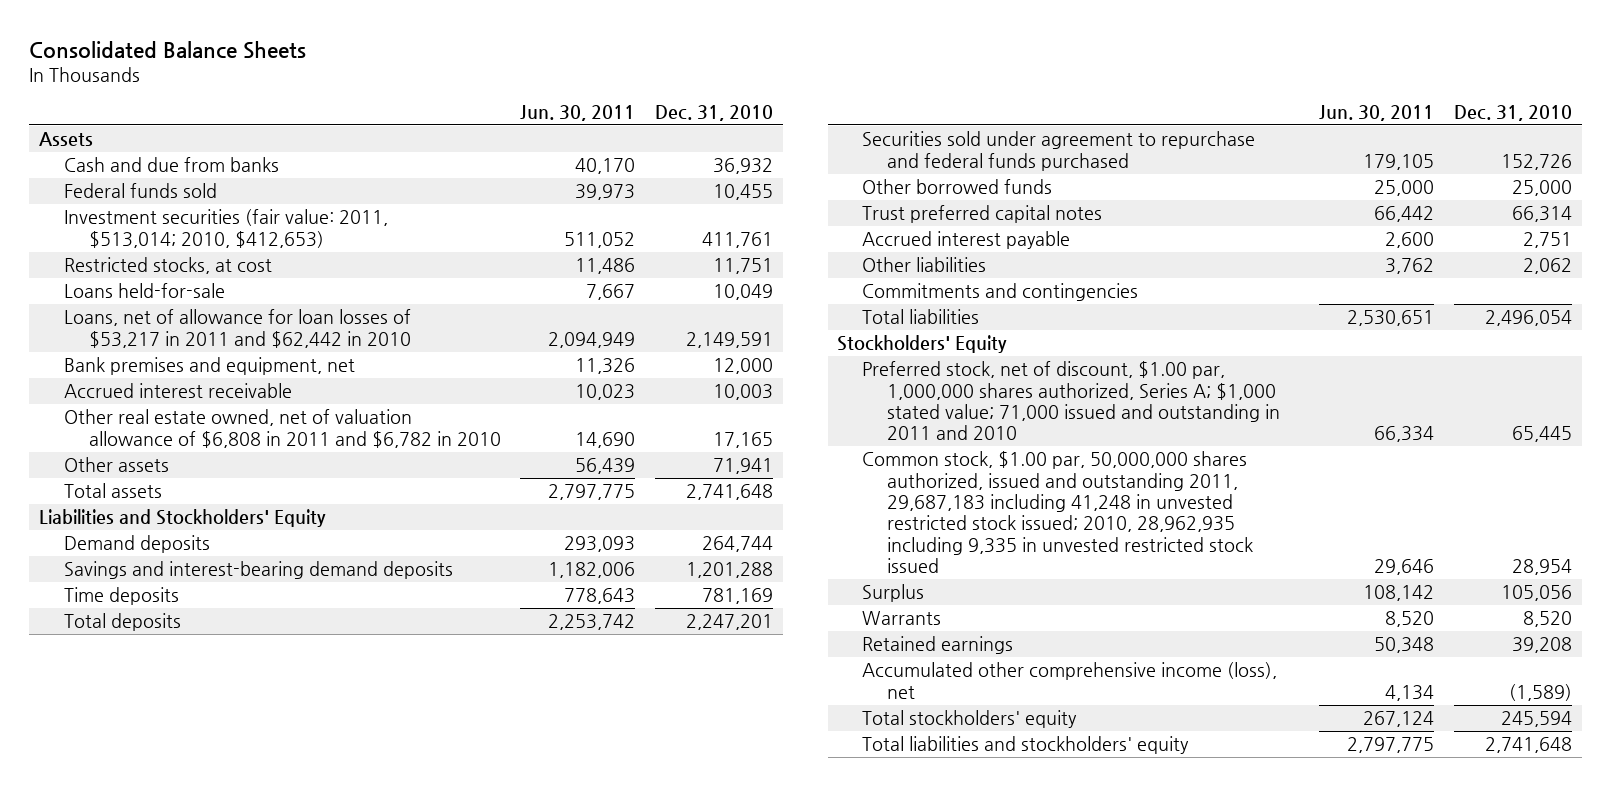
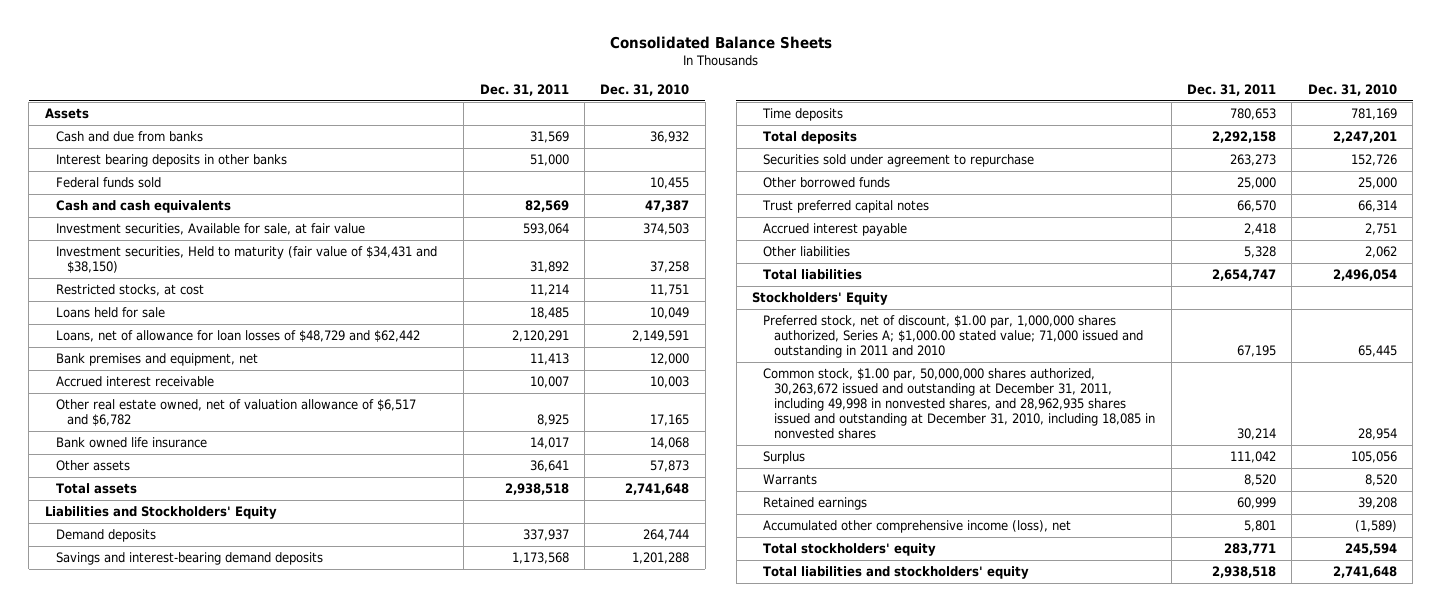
[520,105,636,122] Jun. 30, 2011 -> none
none -> [479,83,569,96] Dec. 31, 2011
none -> [55,154,287,168] Interest bearing deposits in other banks
[63,209,388,248] Investment securities (fair value: 2011, $513,014; 2010, $412,653) -> none
none -> [55,200,231,214] Cash and cash equivalents
none -> [55,223,365,236] Investment securities, Available for sale, at fair value
none -> [55,246,437,274] Investment securities, Held to maturity (fair value of $34,431 and $38,150)
[63,283,225,299] Loans held-for-sale -> [55,307,165,319] Loans held for sale
[63,309,411,348] Loans, net of allowance for loan losses of $53,217 in 2011 and $62,442 in 2010 -> [55,330,420,343] Loans, net of allowance for loan losses of $48,729 and $62,442
[63,409,501,448] Other real estate owned, net of valuation allowance of $6,808 in 2011 and $6,782 in 2010 -> [55,399,416,427] Other real estate owned, net of valuation allowance of $6,517 and $6,782
none -> [55,437,207,449] Bank owned life insurance
[712,458,773,475] 71,941 -> [650,460,690,473] 57,873
[862,131,1256,171] Securities sold under agreement to repurchase and federal funds purchased -> [763,154,1035,168] Securities sold under agreement to repurchase
[862,283,1139,302] Commitments and contingencies -> none
[862,361,1281,441] Preferred stock, net of discount, $1.00 par, 1,000,000 shares authorized, Series A; $1,000 stated value; 71,000 issued and outstanding in 2011 and 2010 -> [763,315,1144,359] Preferred stock, net of discount, $1.00 par, 1,000,000 shares authorized, Series A; $1,000.00 stated value; 71,000 issued and outstanding in 2011 and 2010
[862,451,1254,574] Common stock, $1.00 par, 50,000,000 shares authorized, issued and outstanding 2011, 29,687,183 including 41,248 in unvested restricted stock issued; 2010, 28,962,935 including 9,335 in unvested restricted stock issued -> [763,368,1156,440] Common stock, $1.00 par, 50,000,000 shares authorized, 30,263,672 issued and outstanding at December 31, 2011, including 49,998 in nonvested shares, and 28,962,935 shares issued and outstanding at December 31, 2010, including 18,085 in nonvested shares

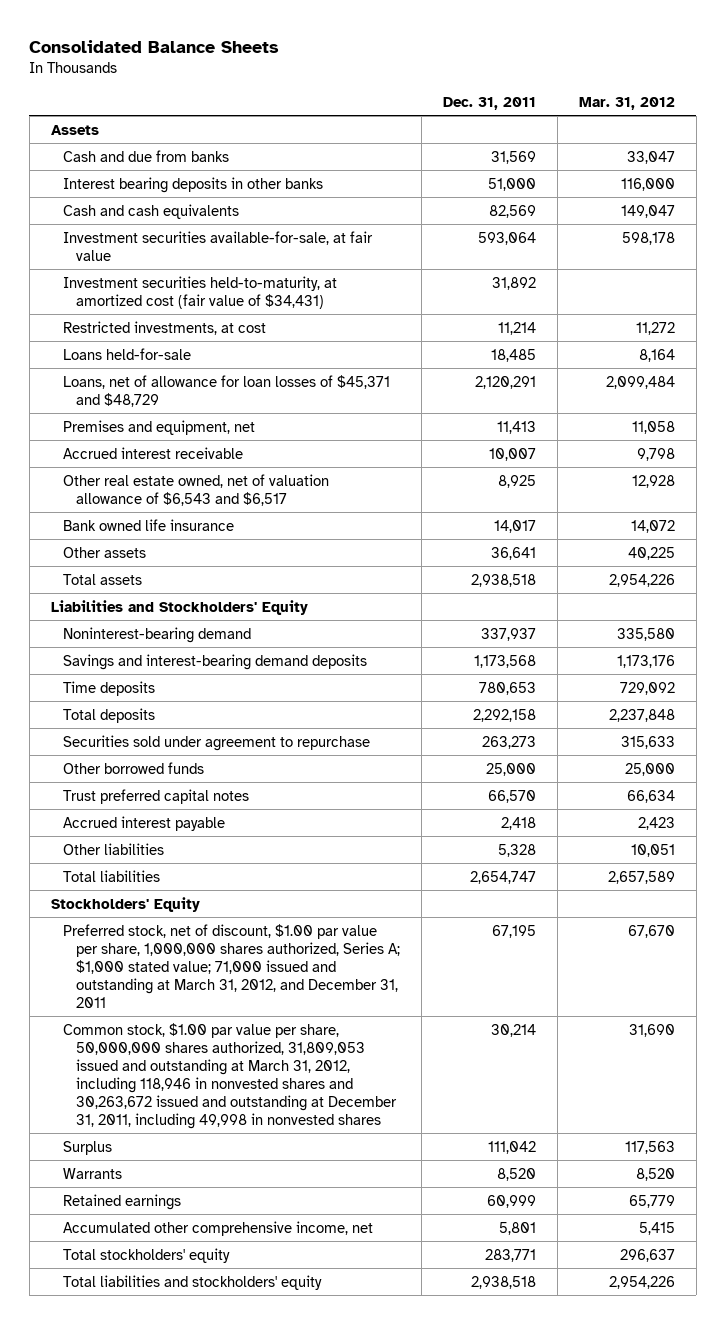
[600,83,690,96] Dec. 31, 2010 -> none
none -> [578,97,675,111] Mar. 31, 2012
[55,177,161,189] Federal funds sold -> none
[55,223,365,236] Investment securities, Available for sale, at fair value -> [63,230,374,261] Investment securities available-for-sale, at fair value
[55,246,437,274] Investment securities, Held to maturity (fair value of $34,431 and $38,150) -> [63,275,338,309] Investment securities held-to-maturity, at amortized cost (fair value of $34,431)
[55,284,204,297] Restricted stocks, at cost -> [63,320,267,335] Restricted investments, at cost
[55,307,165,319] Loans held for sale -> [63,347,192,360] Loans held-for-sale
[55,330,420,343] Loans, net of allowance for loan losses of $48,729 and $62,442 -> [63,374,391,407] Loans, net of allowance for loan losses of $45,371 and $48,729
[55,353,258,367] Bank premises and equipment, net -> [63,419,256,435] Premises and equipment, net
[55,399,416,427] Other real estate owned, net of valuation allowance of $6,517 and $6,782 -> [63,473,330,506] Other real estate owned, net of valuation allowance of $6,543 and $6,517
[55,529,156,543] Demand deposits -> [63,626,252,643] Noninterest-bearing demand
[763,315,1144,359] Preferred stock, net of discount, $1.00 par, 1,000,000 shares authorized, Series A; $1,000.00 stated value; 71,000 issued and outstanding in 2011 and 2010 -> [63,923,401,1009] Preferred stock, net of discount, $1.00 par value per share, 1,000,000 shares authorized, Series A; $1,000 stated value; 71,000 issued and outstanding at March 31, 2012, and December 31, 2011
[763,368,1156,440] Common stock, $1.00 par, 50,000,000 shares authorized, 30,263,672 issued and outstanding at December 31, 2011, including 49,998 in nonvested shares, and 28,962,935 shares issued and outstanding at December 31, 2010, including 18,085 in nonvested shares -> [63,1022,398,1130] Common stock, $1.00 par value per share, 50,000,000 shares authorized, 31,809,053 issued and outstanding at March 31, 2012, including 118,946 in nonvested shares and 30,263,672 issued and outstanding at December 31, 2011, including 49,998 in nonvested shares
[763,520,1072,534] Accumulated other comprehensive income (loss), net -> [63,1220,374,1236] Accumulated other comprehensive income, net

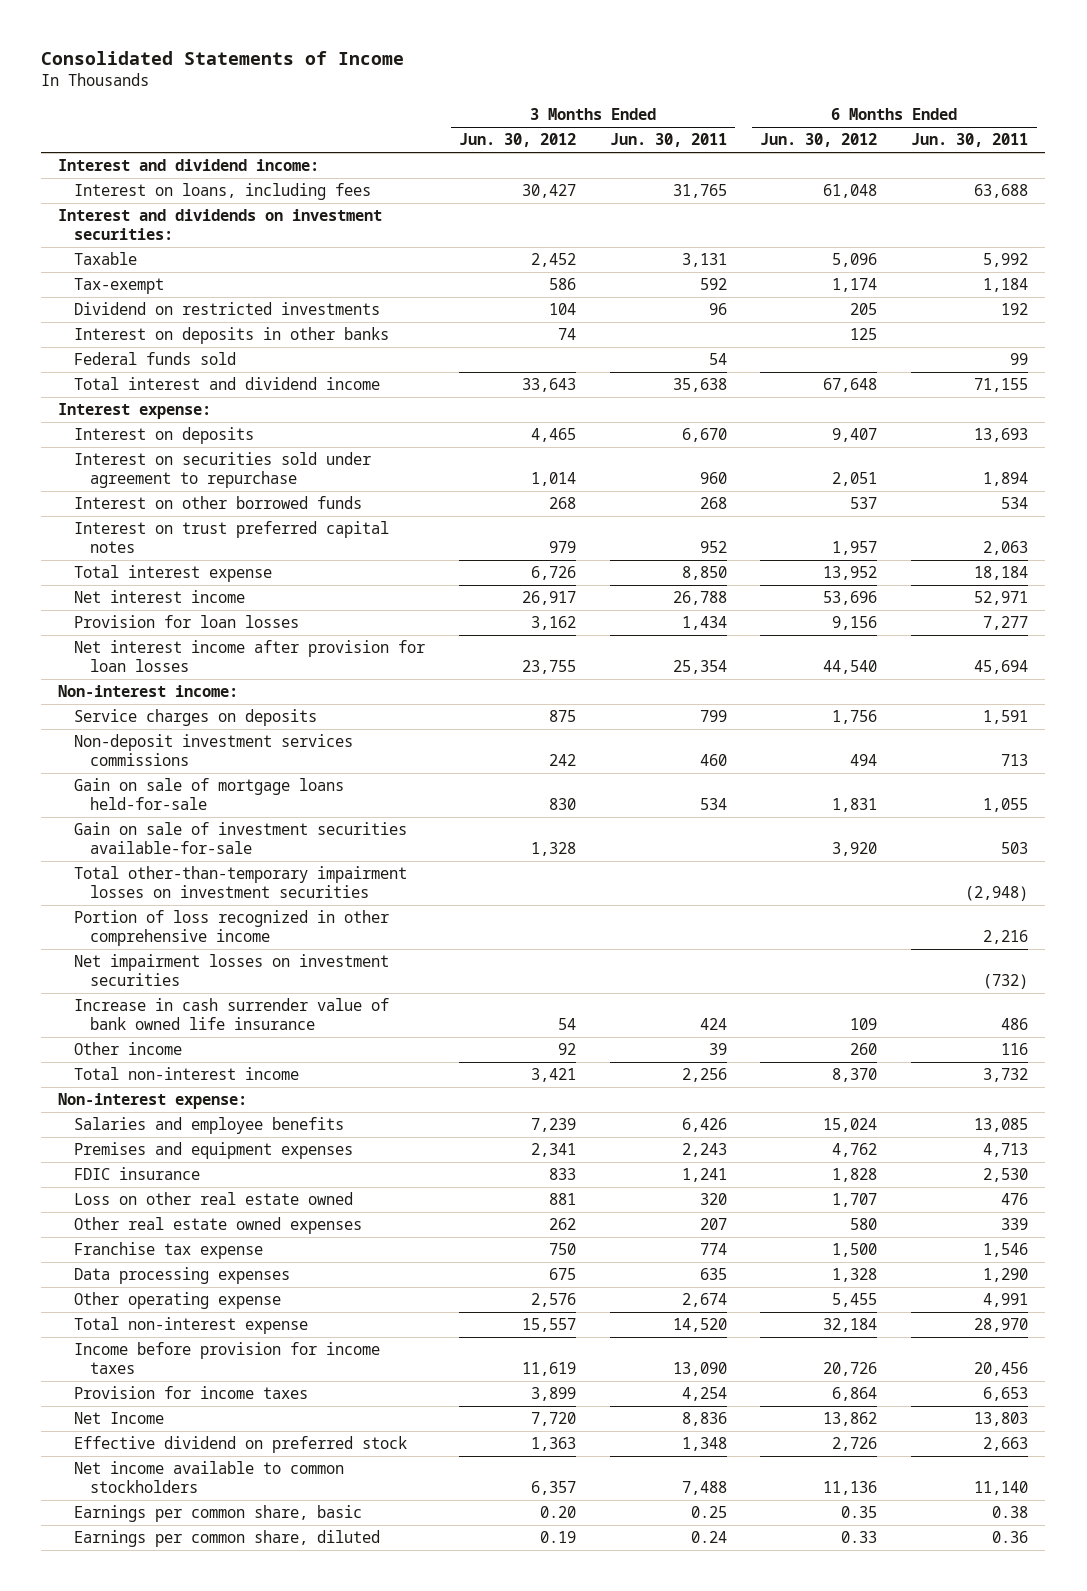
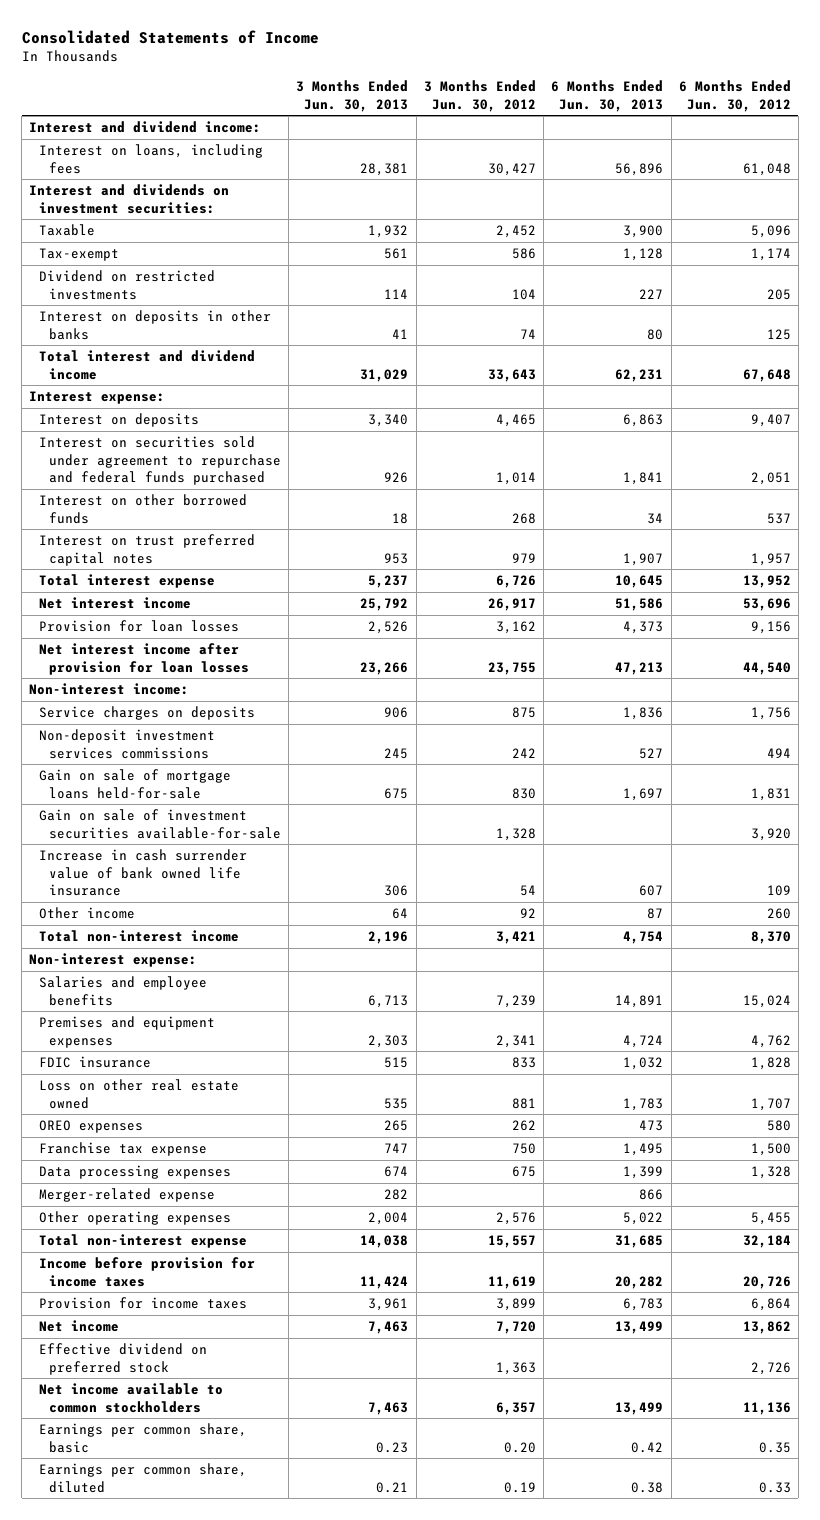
[609,133,727,148] Jun. 30, 2011 -> none
[911,133,1029,148] Jun. 30, 2011 -> none
none -> [296,80,409,112] 3 Months Ended Jun. 30, 2013
none -> [551,80,664,112] 6 Months Ended Jun. 30, 2013
[74,352,237,366] Federal funds sold -> none
[74,452,372,489] Interest on securities sold under agreement to repurchase -> [39,436,281,486] Interest on securities sold under agreement to repurchase and federal funds purchased
[74,866,408,899] Total other-than-temporary impairment losses on investment securities -> none
[74,910,390,947] Portion of loss recognized in other comprehensive income -> none
[74,954,390,987] Net impairment losses on investment securities -> none
[74,1217,363,1235] Other real estate owned expenses -> [39,1120,144,1134] OREO expenses
none -> [39,1188,216,1203] Merger-related expense
[74,1292,282,1310] Other operating expense -> [39,1211,232,1226] Other operating expenses
[74,1412,165,1425] Net Income -> [39,1320,120,1333] Net income

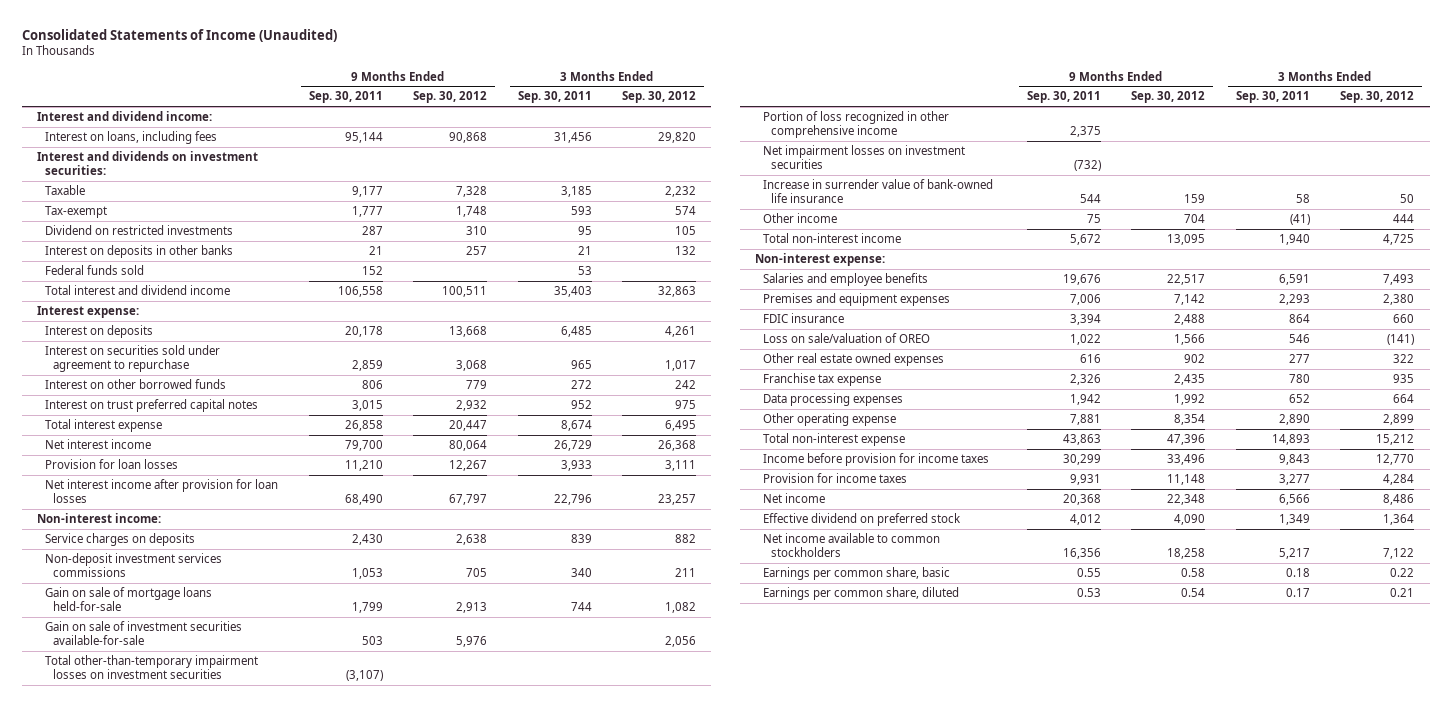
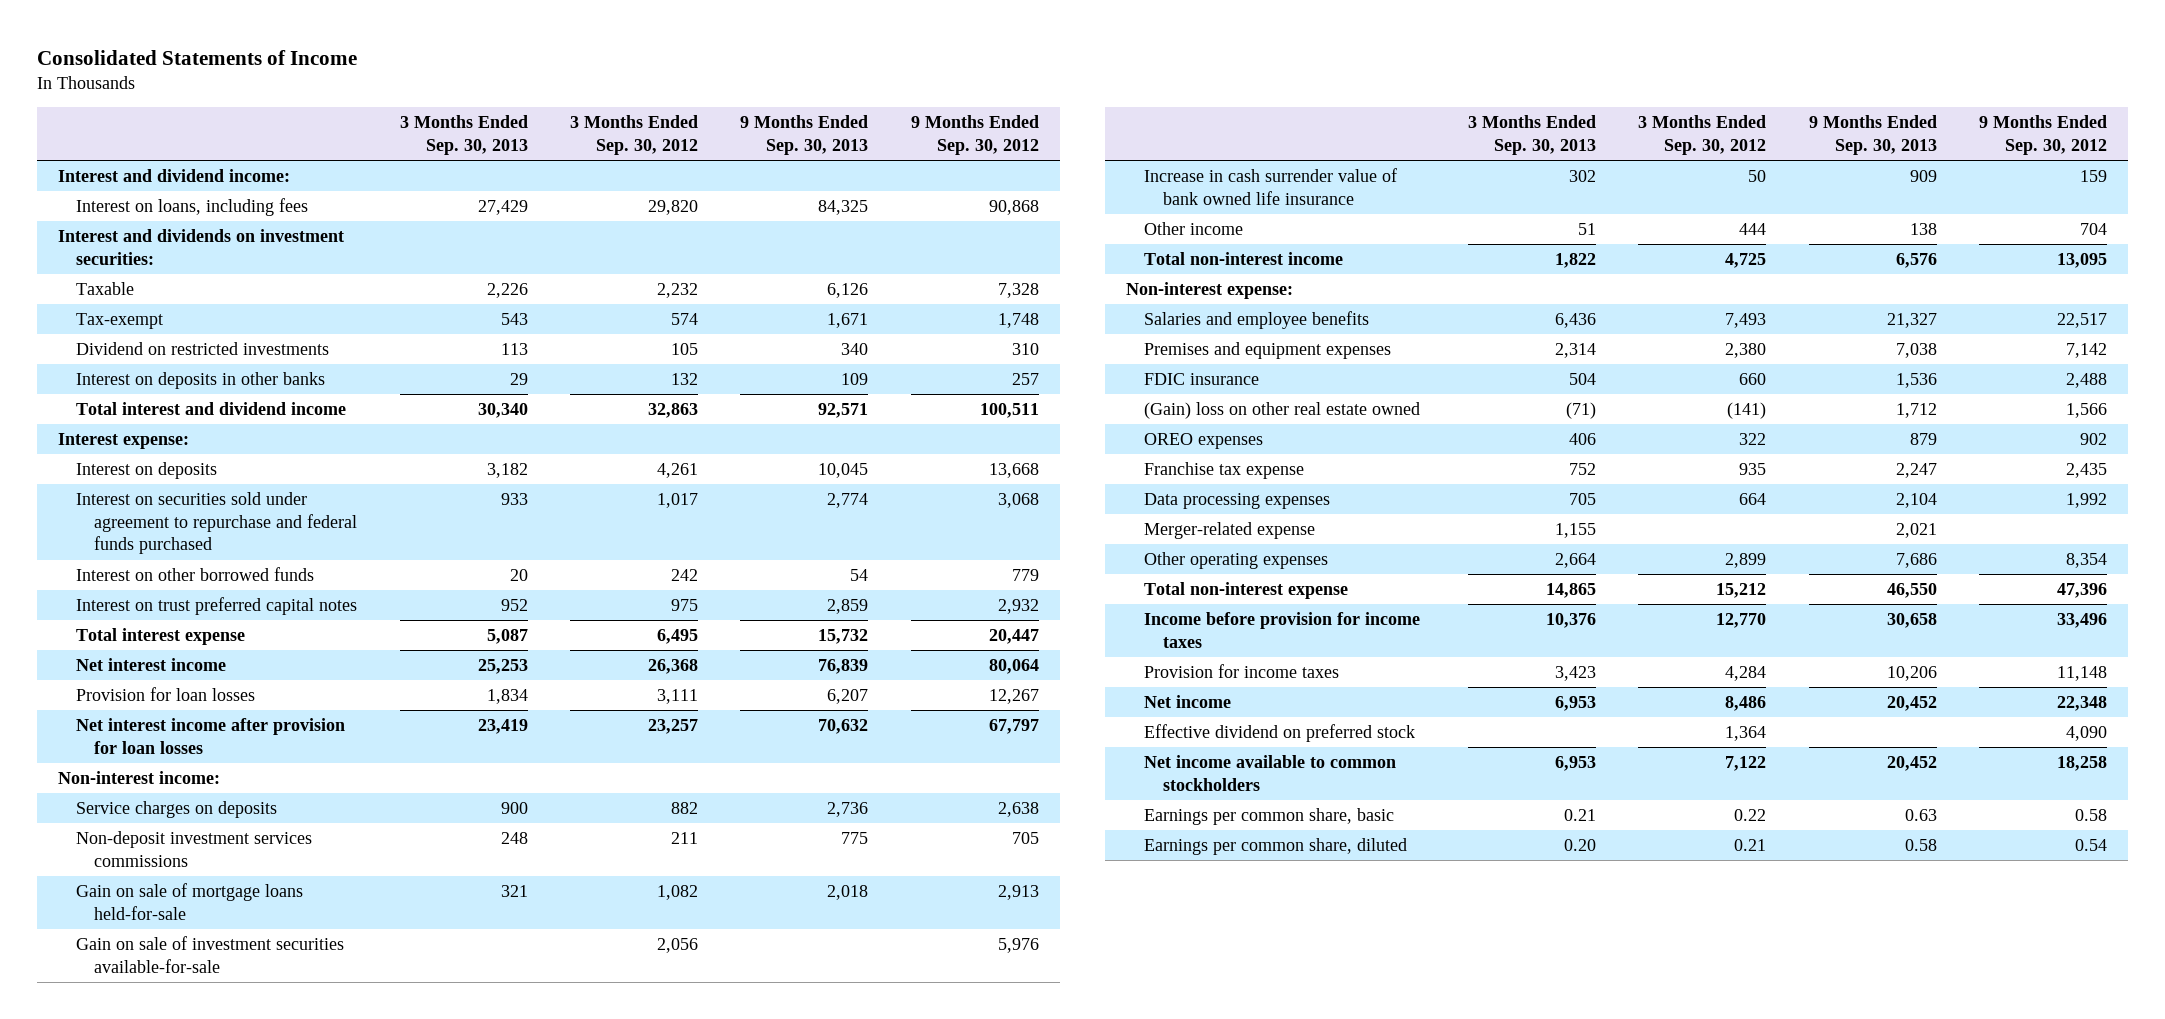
[21,28,337,42] Consolidated Statements of Income (Unaudited) -> [36,49,357,65] Consolidated Statements of Income
[308,91,383,104] Sep. 30, 2011 -> none
[517,91,592,104] Sep. 30, 2011 -> none
none -> [399,115,528,155] 3 Months Ended Sep. 30, 2013
none -> [740,115,869,155] 9 Months Ended Sep. 30, 2013
[45,264,145,275] Federal funds sold -> none
[45,344,221,373] Interest on securities sold under agreement to repurchase -> [76,491,358,555] Interest on securities sold under agreement to repurchase and federal funds purchased
[45,654,259,680] Total other-than-temporary impairment losses on investment securities -> none
[763,110,950,139] Portion of loss recognized in other comprehensive income -> none
[763,144,966,170] Net impairment losses on investment securities -> none
[763,178,994,204] Increase in surrender value of bank-owned life insurance -> [1144,167,1398,205] Increase in cash surrender value of bank owned life insurance
[763,332,931,343] Loss on sale/valuation of OREO -> [1144,401,1421,419] (Gain) loss on other real estate owned
[763,352,945,366] Other real estate owned expenses -> [1144,432,1264,449] OREO expenses
none -> [1144,521,1316,539] Merger-related expense
[763,412,897,426] Other operating expense -> [1144,551,1329,569] Other operating expenses

